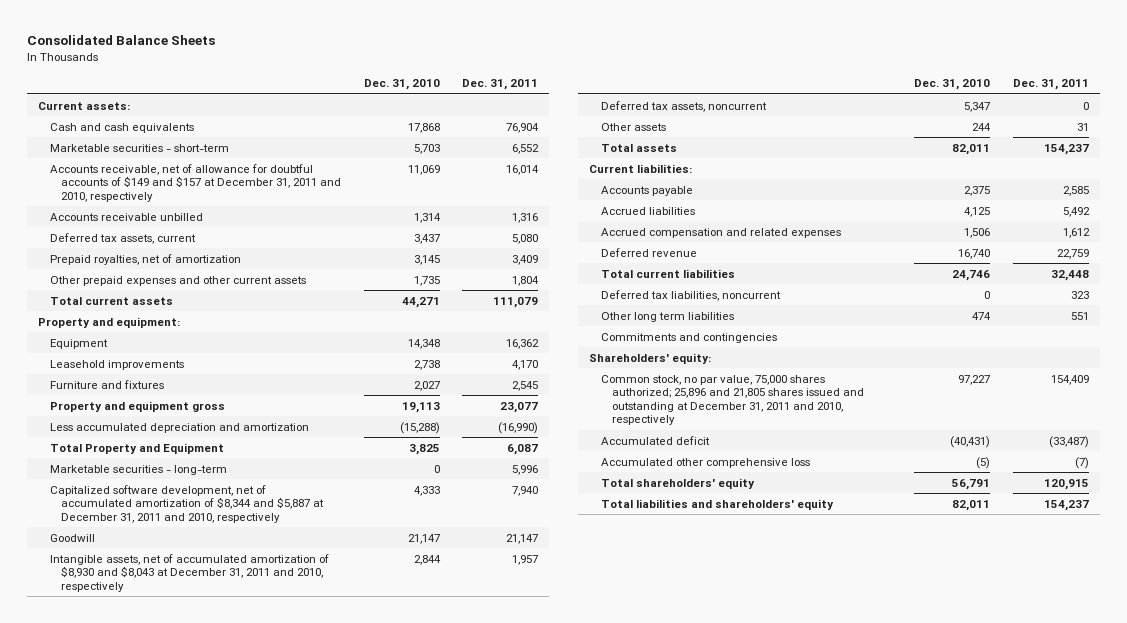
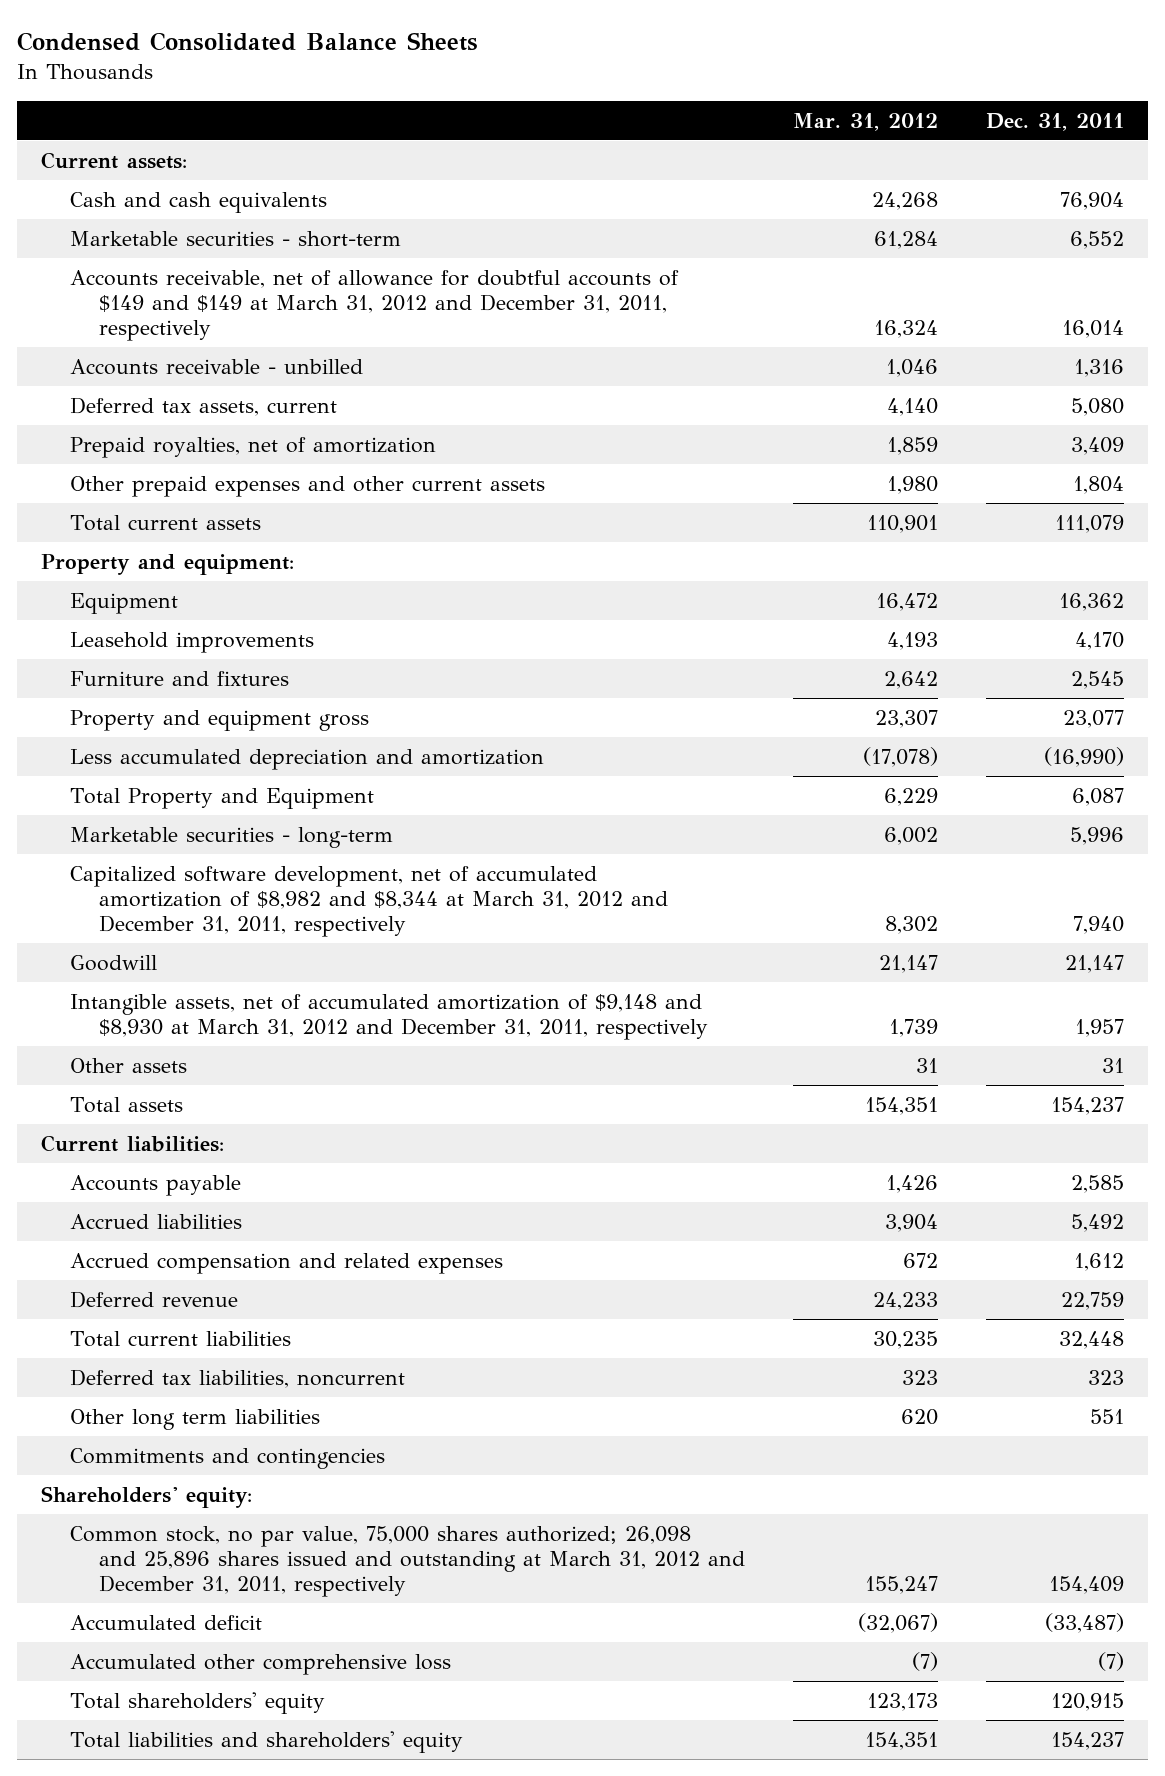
[27,35,216,46] Consolidated Balance Sheets -> [17,32,479,52] Condensed Consolidated Balance Sheets
[363,79,440,91] Dec. 31, 2010 -> none
none -> [792,112,938,131] Mar. 31, 2012
[49,163,342,202] Accounts receivable, net of allowance for doubtful accounts of $149 and $157 at December 31, 2011 and 2010, respectively -> [69,269,679,341] Accounts receivable, net of allowance for doubtful accounts of $149 and $149 at March 31, 2012 and December 31, 2011, respectively
[49,212,203,221] Accounts receivable unbilled -> [69,358,363,375] Accounts receivable - unbilled
[49,484,325,523] Capitalized software development, net of accumulated amortization of $8,344 and $5,887 at December 31, 2011 and 2010, respectively -> [69,865,668,937] Capitalized software development, net of accumulated amortization of $8,982 and $8,344 at March 31, 2012 and December 31, 2011, respectively
[600,100,767,112] Deferred tax assets, noncurrent -> none
[49,553,329,592] Intangible assets, net of accumulated amortization of $8,930 and $8,043 at December 31, 2011 and 2010, respectively -> [69,993,708,1040] Intangible assets, net of accumulated amortization of $9,148 and $8,930 at March 31, 2012 and December 31, 2011, respectively
[600,374,865,426] Common stock, no par value, 75,000 shares authorized; 25,896 and 21,805 shares issued and outstanding at December 31, 2011 and 2010, respectively -> [69,1525,745,1597] Common stock, no par value, 75,000 shares authorized; 26,098 and 25,896 shares issued and outstanding at March 31, 2012 and December 31, 2011, respectively

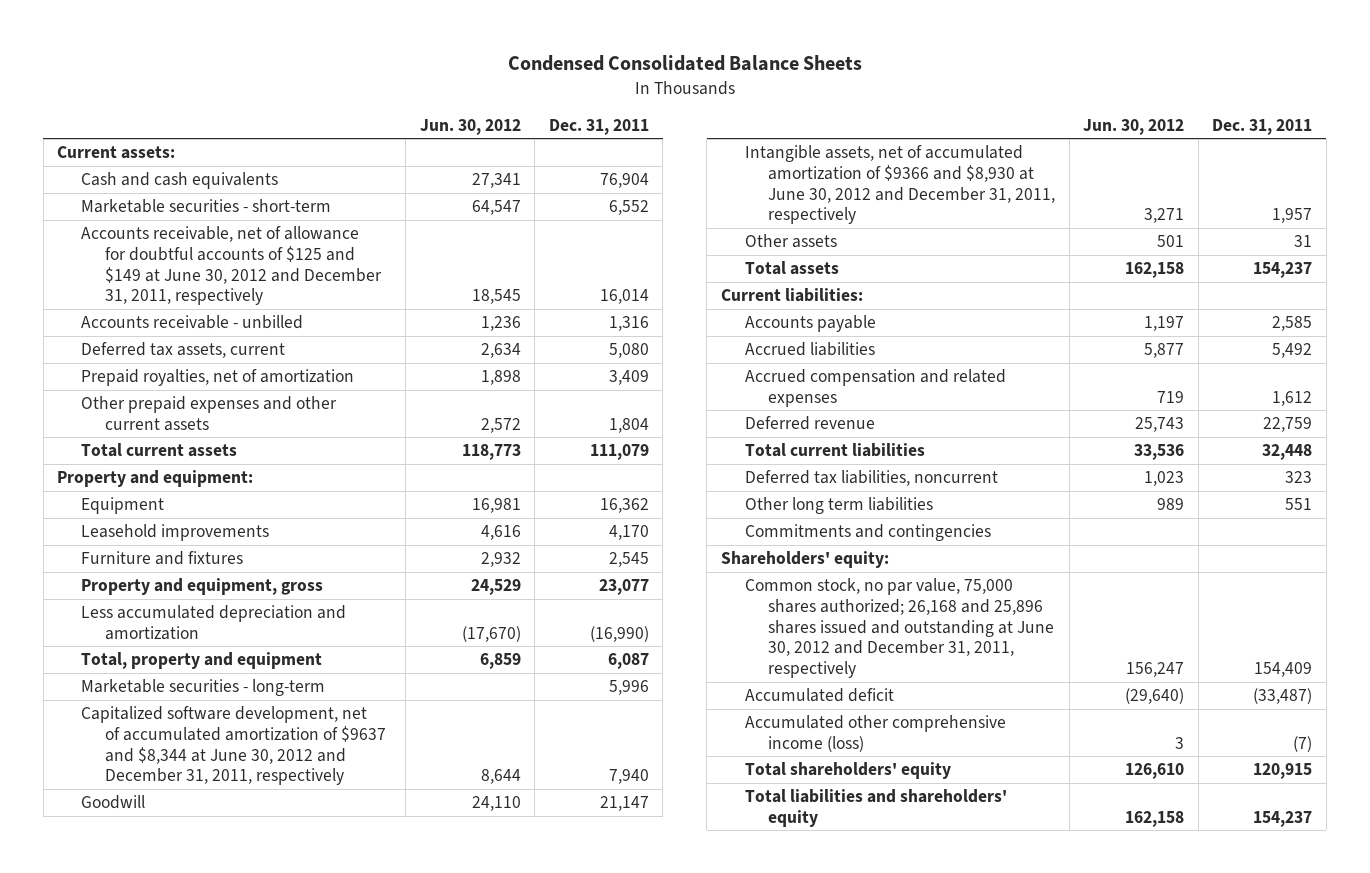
[792,112,938,131] Mar. 31, 2012 -> none
none -> [419,118,521,135] Jun. 30, 2012
[69,269,679,341] Accounts receivable, net of allowance for doubtful accounts of $149 and $149 at March 31, 2012 and December 31, 2011, respectively -> [81,226,382,306] Accounts receivable, net of allowance for doubtful accounts of $125 and $149 at June 30, 2012 and December 31, 2011, respectively
[69,709,369,731] Property and equipment gross -> [81,578,324,596] Property and equipment, gross
[69,787,374,809] Total Property and Equipment -> [81,652,323,670] Total, property and equipment
[69,865,668,937] Capitalized software development, net of accumulated amortization of $8,982 and $8,344 at March 31, 2012 and December 31, 2011, respectively -> [81,706,386,786] Capitalized software development, net of accumulated amortization of $9637 and $8,344 at June 30, 2012 and December 31, 2011, respectively
[69,993,708,1040] Intangible assets, net of accumulated amortization of $9,148 and $8,930 at March 31, 2012 and December 31, 2011, respectively -> [744,145,1056,225] Intangible assets, net of accumulated amortization of $9366 and $8,930 at June 30, 2012 and December 31, 2011, respectively
[69,1525,745,1597] Common stock, no par value, 75,000 shares authorized; 26,098 and 25,896 shares issued and outstanding at March 31, 2012 and December 31, 2011, respectively -> [744,578,1055,679] Common stock, no par value, 75,000 shares authorized; 26,168 and 25,896 shares issued and outstanding at June 30, 2012 and December 31, 2011, respectively
[69,1653,451,1675] Accumulated other comprehensive loss -> [744,715,1006,752] Accumulated other comprehensive income (loss)

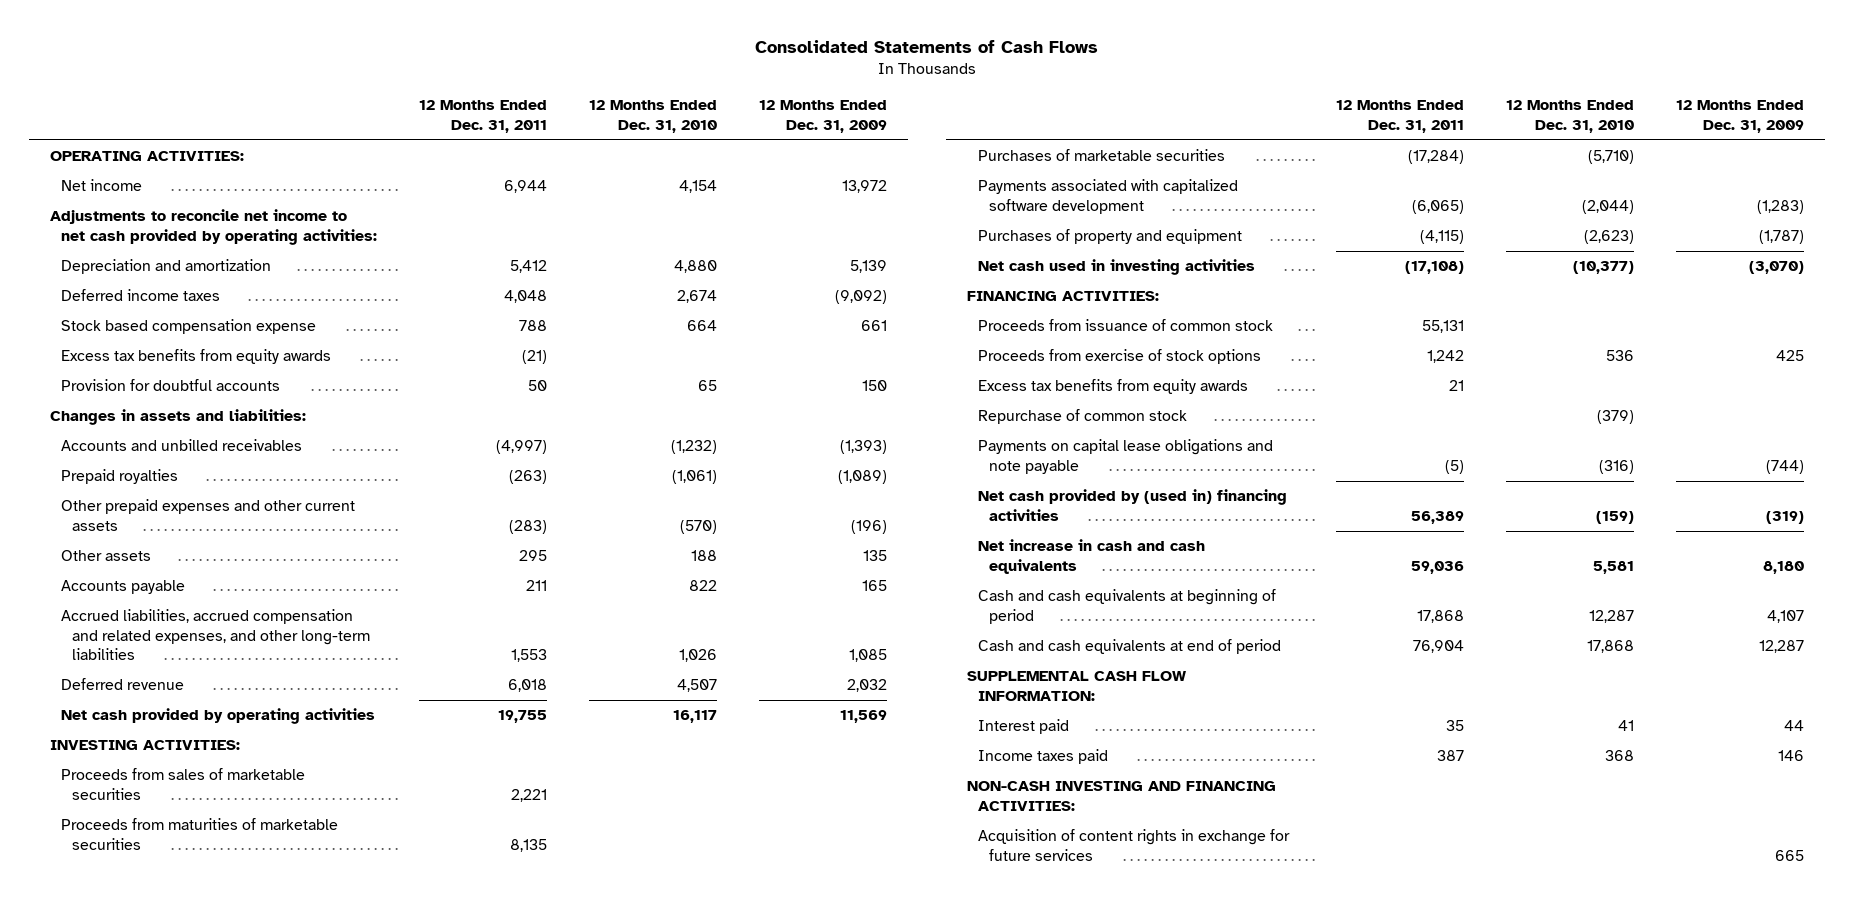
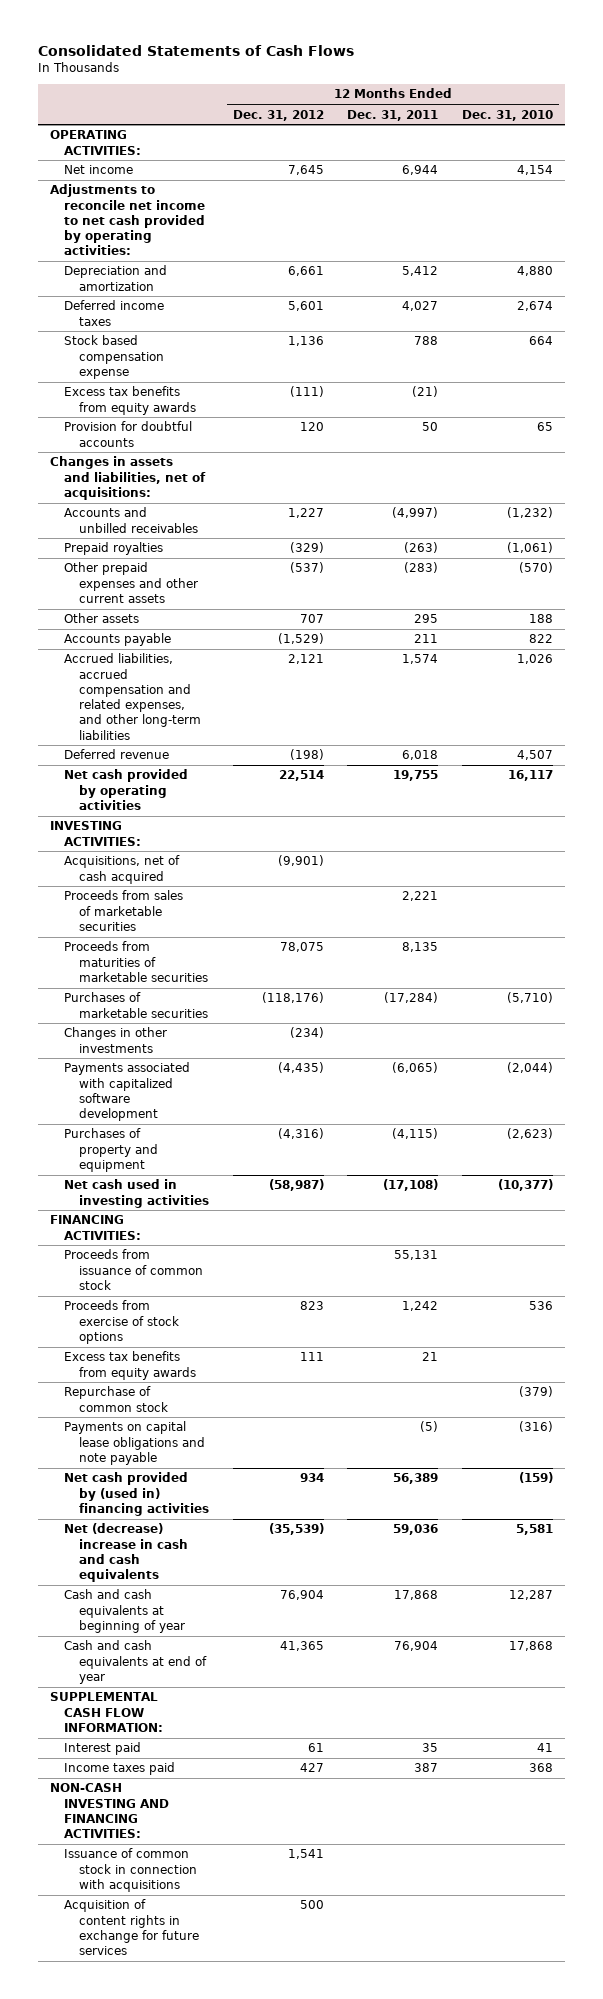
[758,100,887,133] 12 Months Ended Dec. 31, 2009 -> none
none -> [232,109,324,121] Dec. 31, 2012
[504,290,548,304] 4,048 -> [402,301,439,312] 4,027
[50,409,307,426] Changes in assets and liabilities: -> [50,456,207,500] Changes in assets and liabilities, net of acquisitions:
[511,649,548,663] 1,553 -> [402,654,439,665] 1,574
none -> [64,855,181,884] Acquisitions, net of cash acquired
none -> [64,1027,168,1053] Changes in other investments
[978,539,1206,574] Net increase in cash and cash equivalents -> [64,1523,188,1583] Net (decrease) increase in cash and cash equivalents
[978,589,1277,624] Cash and cash equivalents at beginning of period -> [64,1589,185,1633] Cash and cash equivalents at beginning of year
[978,639,1282,655] Cash and cash equivalents at end of period -> [64,1640,207,1684] Cash and cash equivalents at end of year
none -> [64,1848,197,1892] Issuance of common stock in connection with acquisitions

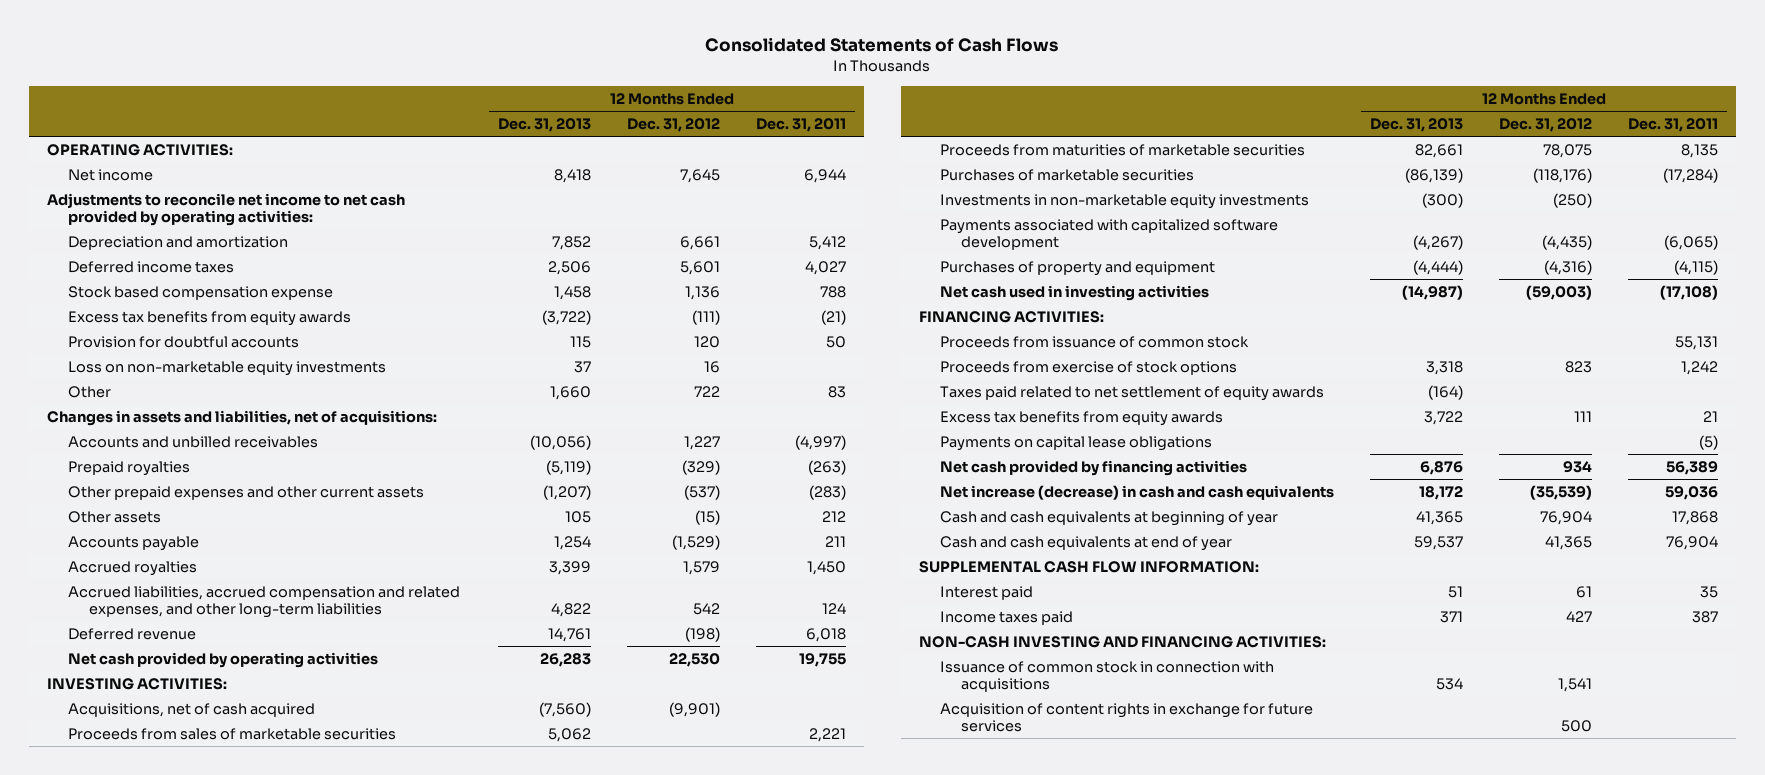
[462,109,554,121] Dec. 31, 2010 -> none
none -> [497,118,591,133] Dec. 31, 2013
none -> [67,361,386,377] Loss on non-marketable equity investments
none -> [67,386,111,399] Other
[299,614,324,624] 707 -> [694,510,720,526] (15)
[414,614,439,624] 295 -> [821,511,846,523] 212
none -> [67,561,197,577] Accrued royalties
[287,654,324,665] 2,121 -> [692,602,720,615] 542
[402,654,439,665] 1,574 -> [821,602,846,614] 124
[278,770,324,782] 22,514 -> [668,653,720,668] 22,530
[64,1027,168,1053] Changes in other investments -> none
none -> [939,194,1309,210] Investments in non-marketable equity investments
[268,1179,324,1192] (58,987) -> [1526,285,1593,301] (59,003)
none -> [939,386,1324,402] Taxes paid related to net settlement of equity awards
[64,1386,168,1412] Repurchase of common stock -> none
[64,1421,205,1465] Payments on capital lease obligations and note payable -> [939,436,1212,452] Payments on capital lease obligations
[64,1472,209,1516] Net cash provided by (used in) financing activities -> [939,460,1247,477] Net cash provided by financing activities
[64,1523,188,1583] Net (decrease) increase in cash and cash equivalents -> [939,485,1334,501] Net increase (decrease) in cash and cash equivalents

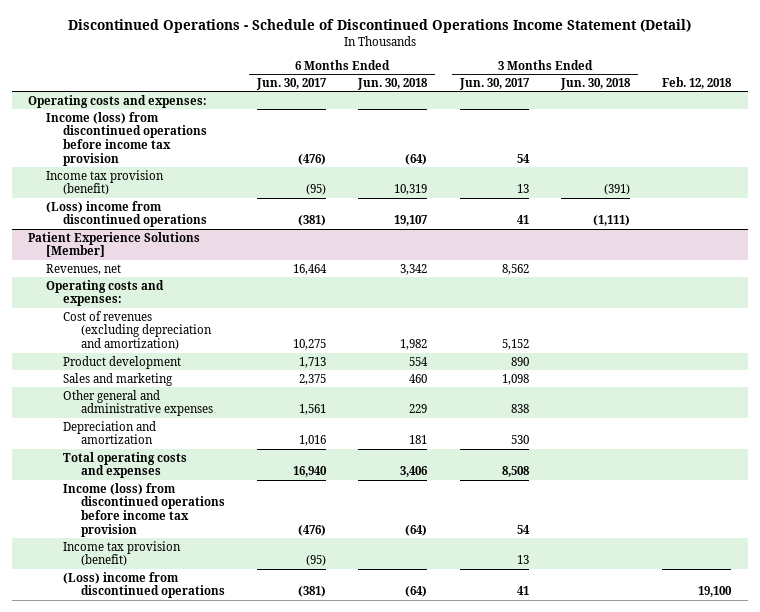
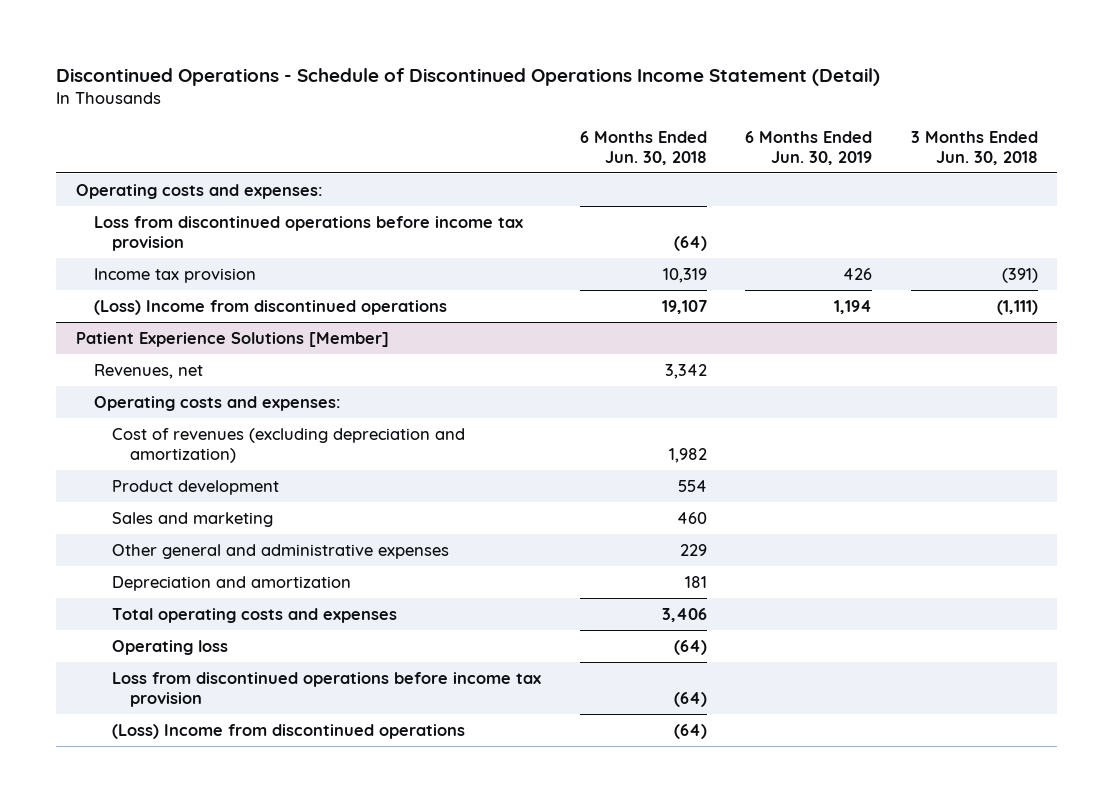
[256,78,328,91] Jun. 30, 2017 -> none
[458,78,530,91] Jun. 30, 2017 -> none
[662,77,733,90] Feb. 12, 2018 -> none
none -> [745,130,873,165] 6 Months Ended Jun. 30, 2019
[45,111,208,166] Income (loss) from discontinued operations before income tax provision -> [93,215,523,251] Loss from discontinued operations before income tax provision
[45,169,164,196] Income tax provision (benefit) -> [93,267,256,283] Income tax provision
[45,200,208,228] (Loss) income from discontinued operations -> [93,299,447,315] (Loss) Income from discontinued operations
[63,540,182,567] Income tax provision (benefit) -> none
none -> [112,639,229,655] Operating loss
[63,482,225,537] Income (loss) from discontinued operations before income tax provision -> [112,671,542,707] Loss from discontinued operations before income tax provision
[63,571,225,599] (Loss) income from discontinued operations -> [112,723,466,739] (Loss) Income from discontinued operations

